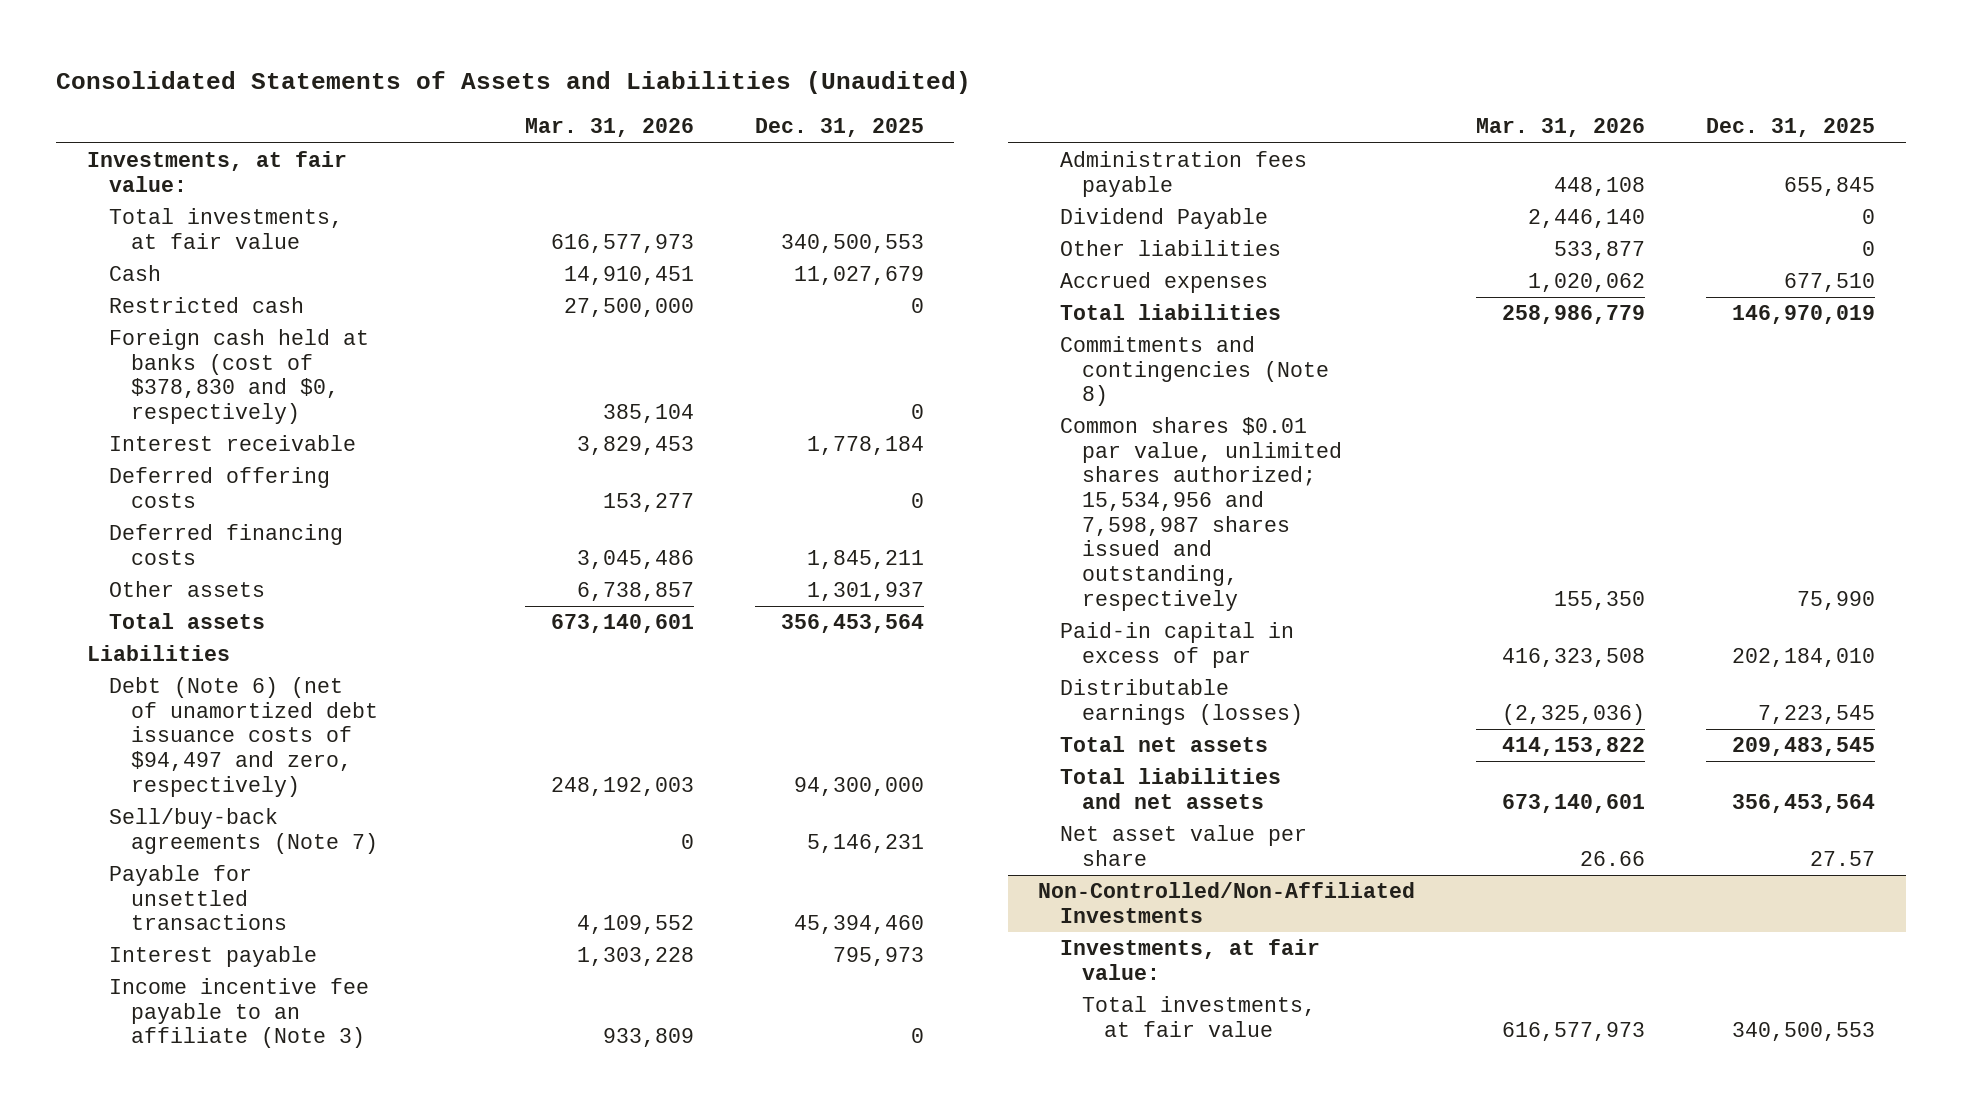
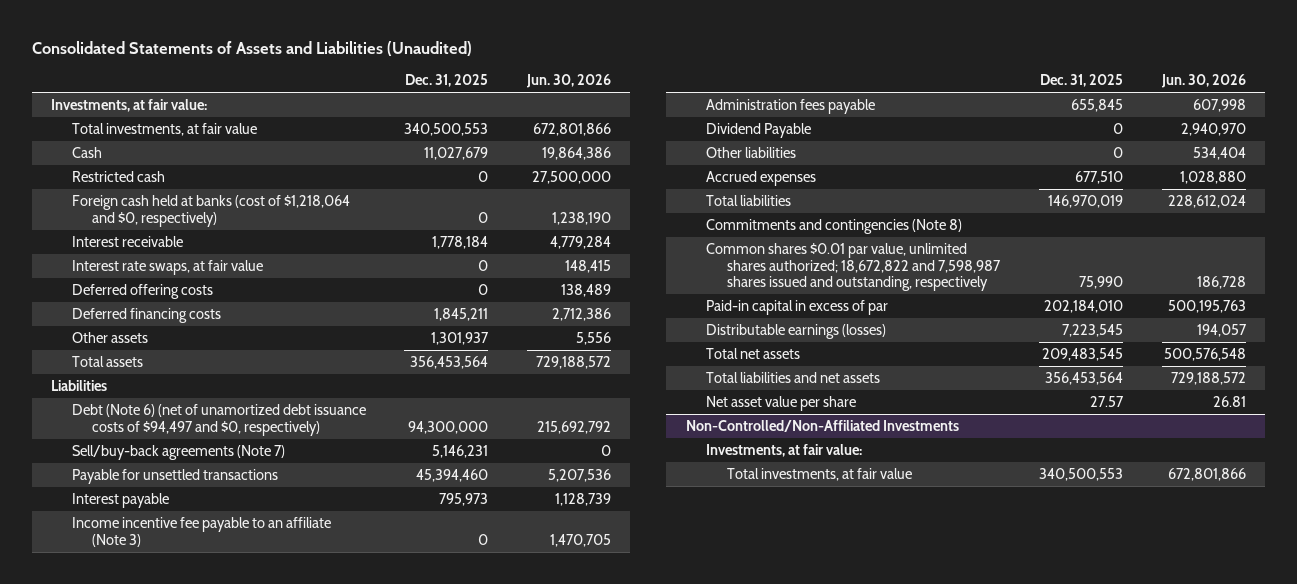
[524,118,694,138] Mar. 31, 2026 -> none
none -> [526,74,612,89] Jun. 30, 2026
[108,329,369,425] Foreign cash held at banks (cost of $378,830 and $0, respectively) -> [71,195,350,227] Foreign cash held at banks (cost of $1,218,064 and $0, respectively)
none -> [71,260,263,276] Interest rate swaps, at fair value
[108,677,378,797] Debt (Note 6) (net of unamortized debt issuance costs of $94,497 and zero, respectively) -> [71,404,366,436] Debt (Note 6) (net of unamortized debt issuance costs of $94,497 and $0, respectively)
[1060,417,1343,611] Common shares $0.01 par value, unlimited shares authorized; 15,534,956 and 7,598,987 shares issued and outstanding, respectively -> [706,243,1002,292] Common shares $0.01 par value, unlimited shares authorized; 18,672,822 and 7,598,987 shares issued and outstanding, respectively

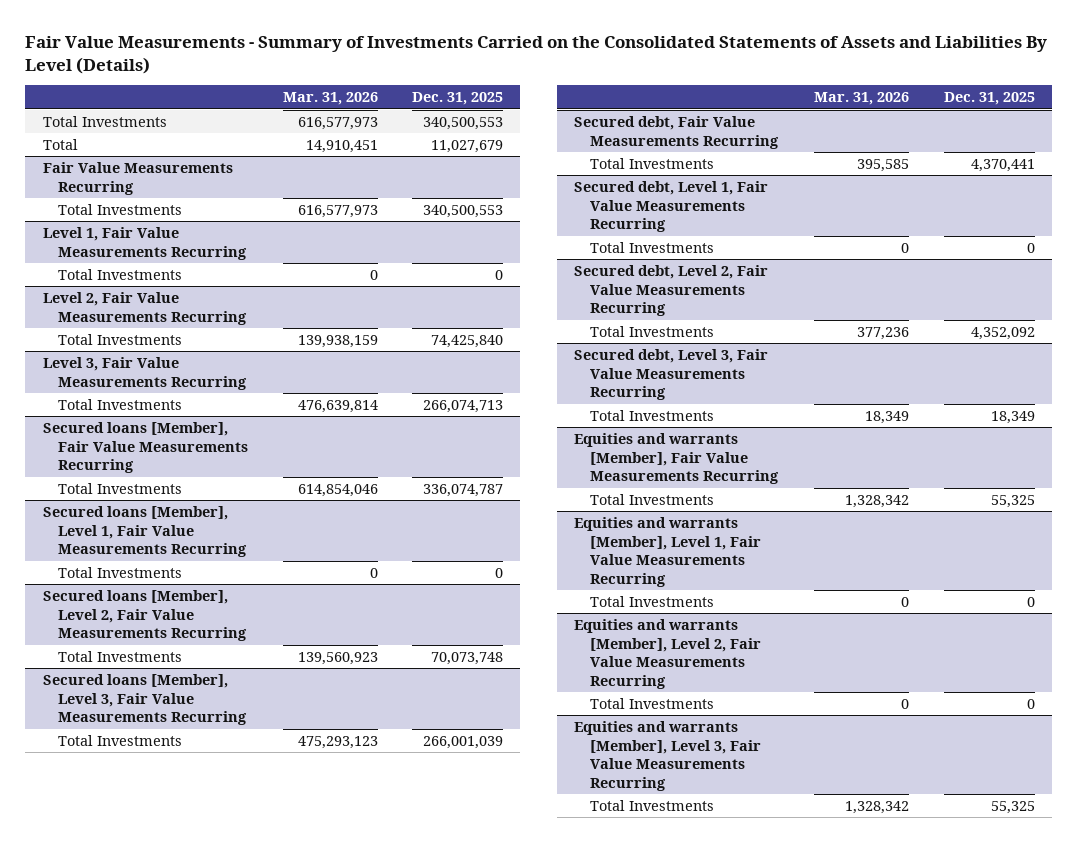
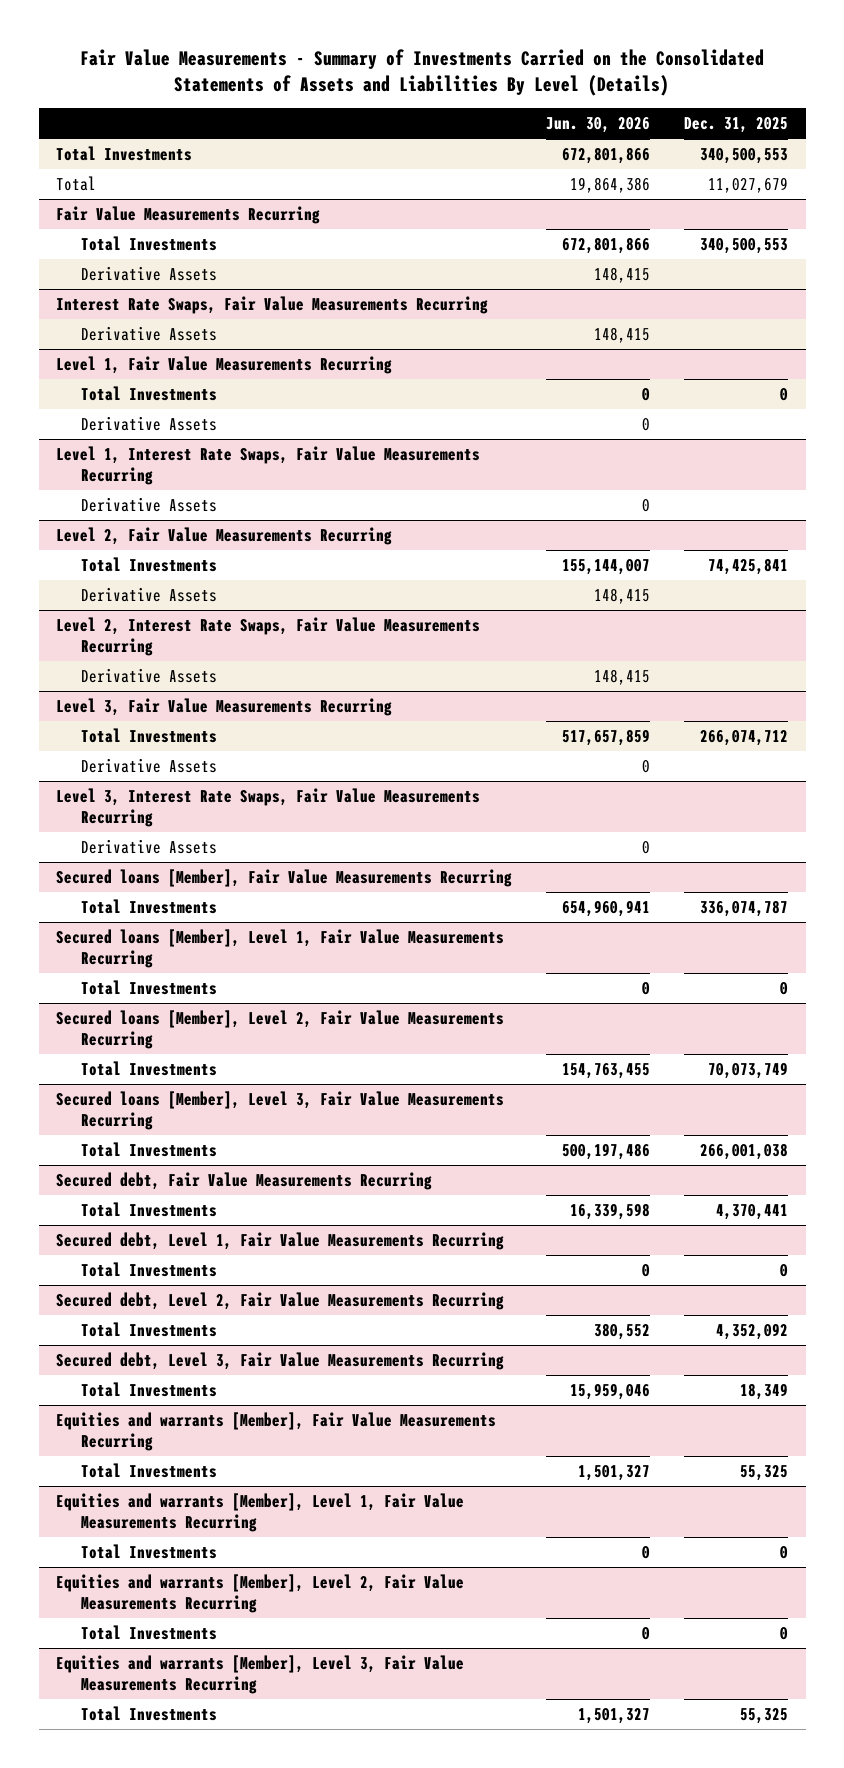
[282,92,378,106] Mar. 31, 2026 -> none
none -> [546,117,651,134] Jun. 30, 2026
none -> [81,265,218,281] Derivative Assets
none -> [55,295,488,314] Interest Rate Swaps, Fair Value Measurements Recurring
none -> [81,325,218,341] Derivative Assets
none -> [81,415,218,431] Derivative Assets
none -> [55,445,480,485] Level 1, Interest Rate Swaps, Fair Value Measurements Recurring
none -> [81,496,218,512] Derivative Assets
[431,334,504,348] 74,425,840 -> [708,557,789,575] 74,425,841
none -> [81,586,218,602] Derivative Assets
none -> [55,616,480,656] Level 2, Interest Rate Swaps, Fair Value Measurements Recurring
none -> [81,667,218,683] Derivative Assets
[423,399,504,413] 266,074,713 -> [700,729,789,746] 266,074,712
none -> [81,757,218,773] Derivative Assets
none -> [55,787,480,827] Level 3, Interest Rate Swaps, Fair Value Measurements Recurring
none -> [81,838,218,854] Derivative Assets
[431,651,504,665] 70,073,748 -> [708,1061,789,1079] 70,073,749
[423,735,504,749] 266,001,039 -> [700,1142,789,1160] 266,001,038

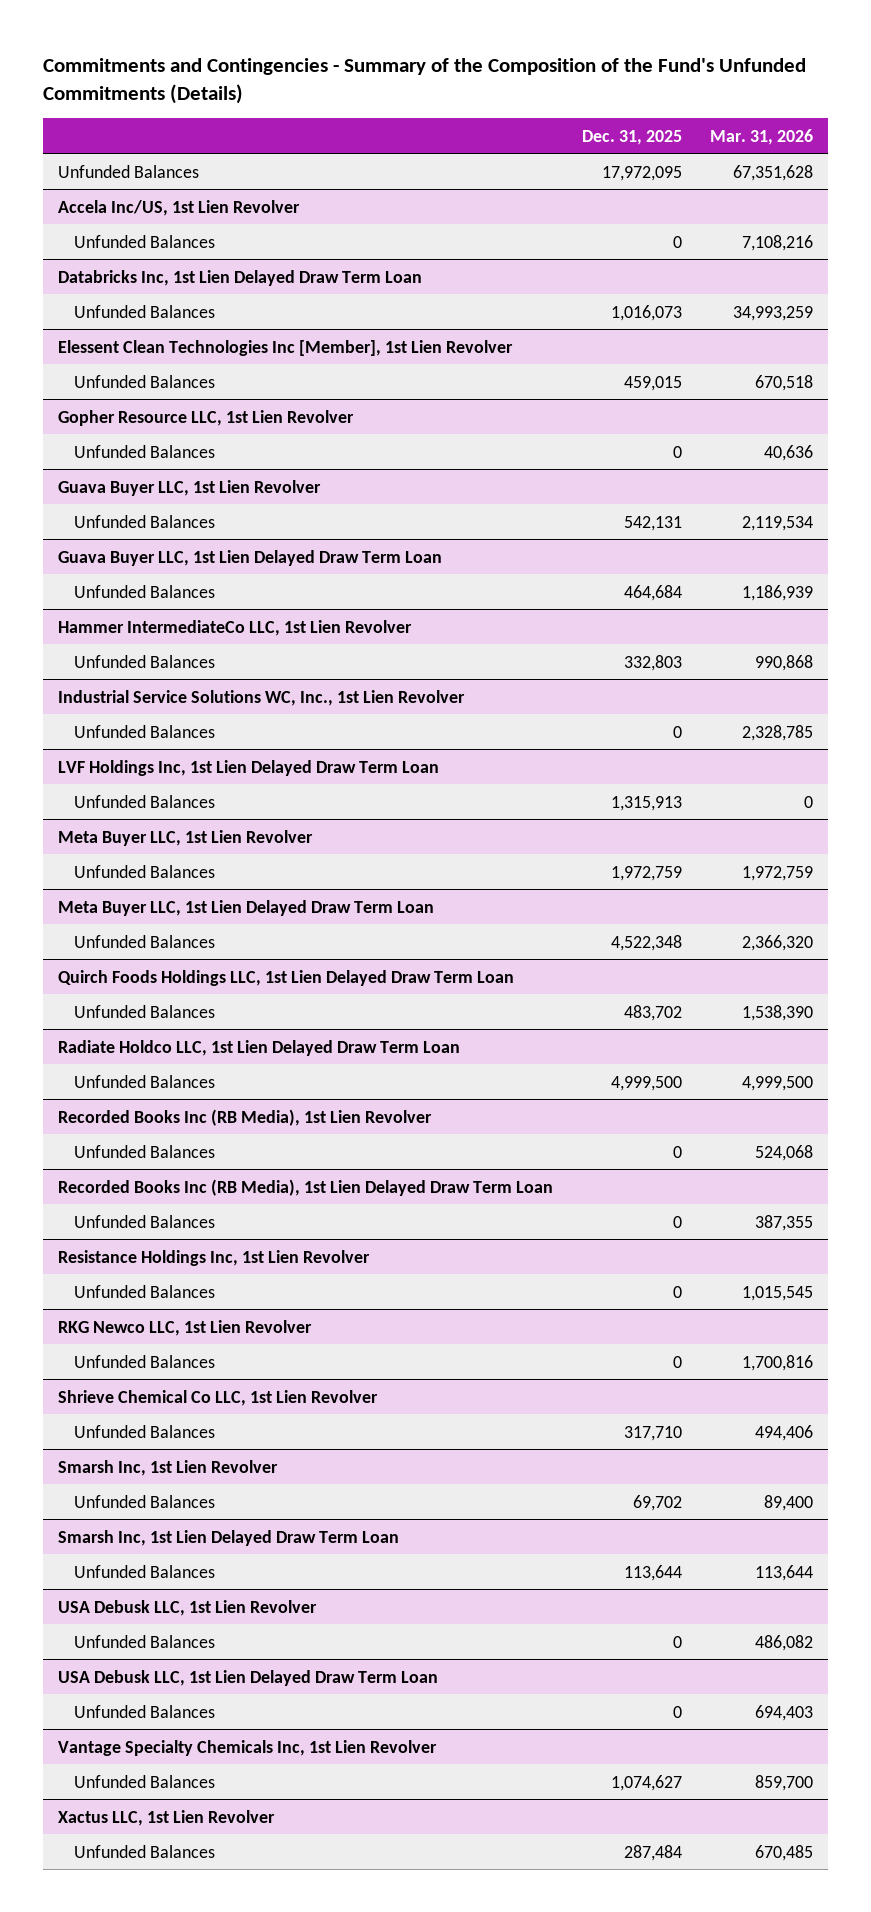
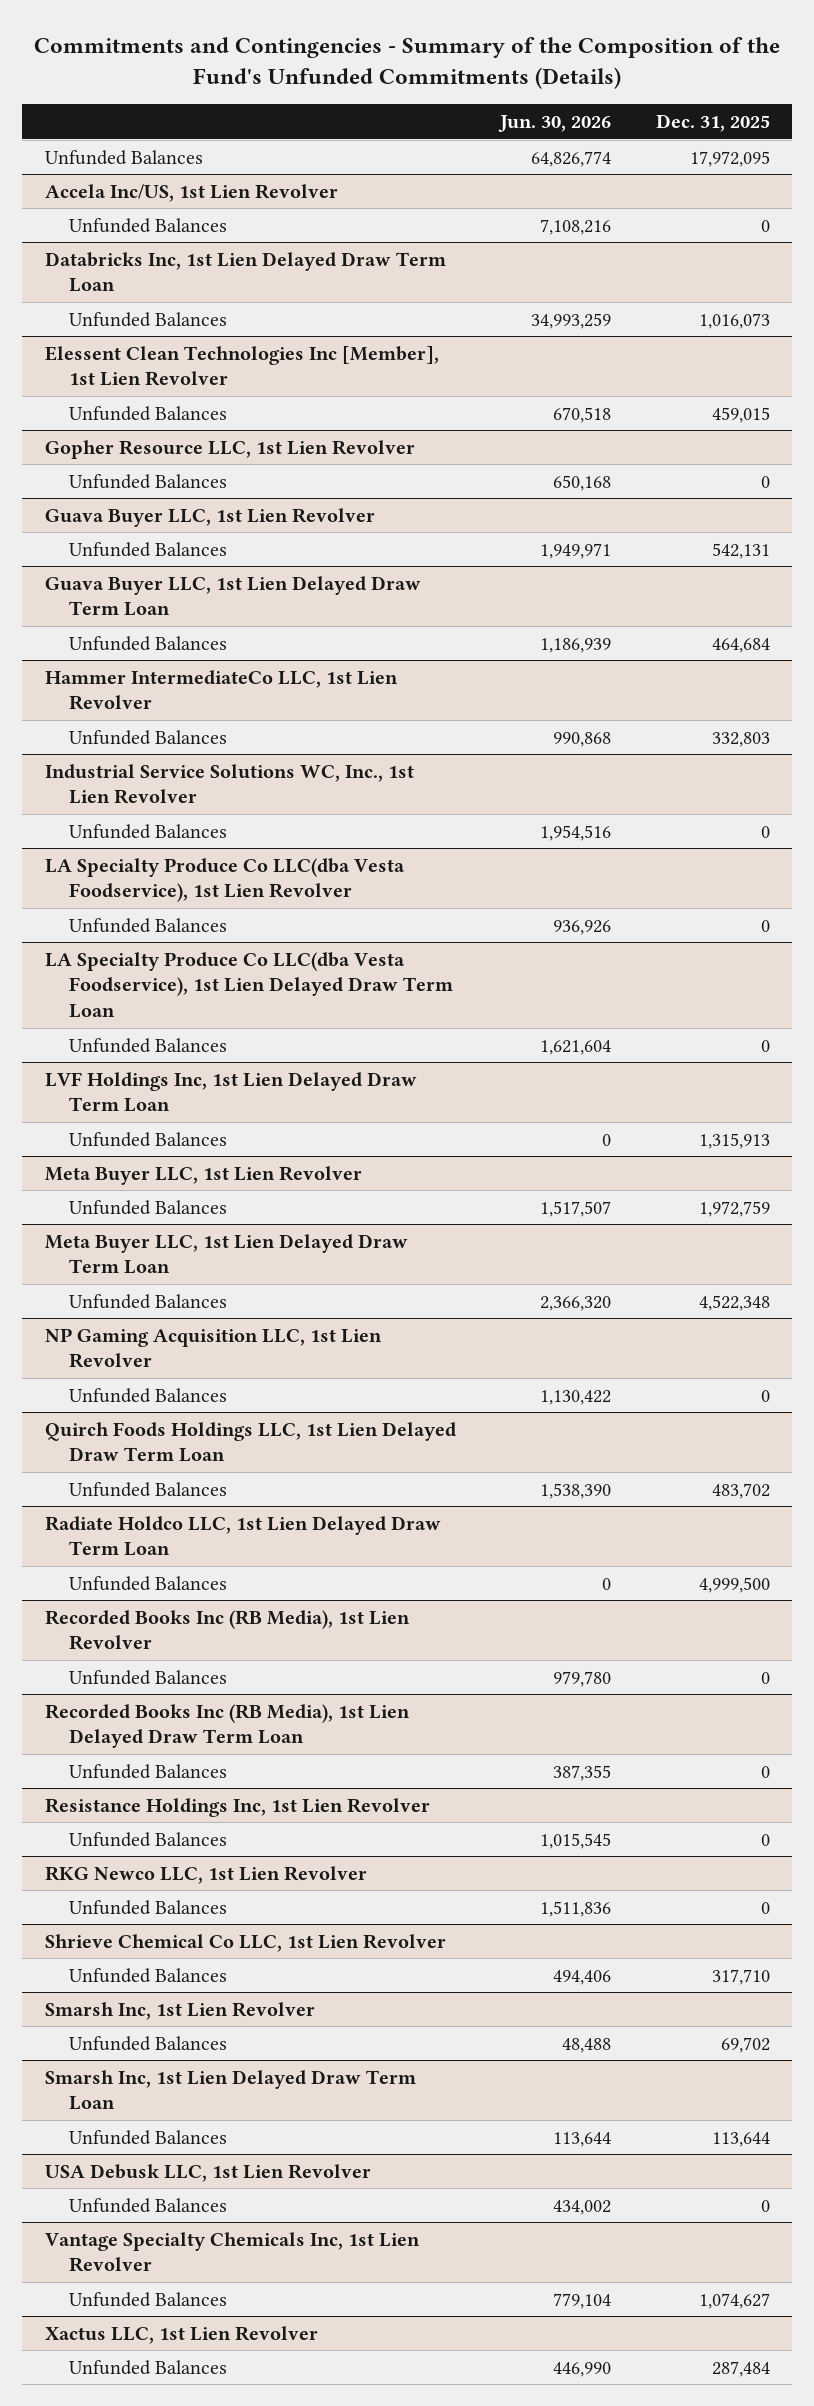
[710,128,814,145] Mar. 31, 2026 -> none
none -> [498,114,612,132] Jun. 30, 2026
none -> [44,857,405,903] LA Specialty Produce Co LLC(dba Vesta Foodservice), 1st Lien Revolver
none -> [69,917,228,933] Unfunded Balances
none -> [44,951,454,1019] LA Specialty Produce Co LLC(dba Vesta Foodservice), 1st Lien Delayed Draw Term Loan
none -> [69,1037,228,1053] Unfunded Balances
none -> [44,1327,382,1369] NP Gaming Acquisition LLC, 1st Lien Revolver
none -> [69,1387,228,1403] Unfunded Balances
[57,1669,438,1686] USA Debusk LLC, 1st Lien Delayed Draw Term Loan -> none
[73,1704,215,1718] Unfunded Balances -> none

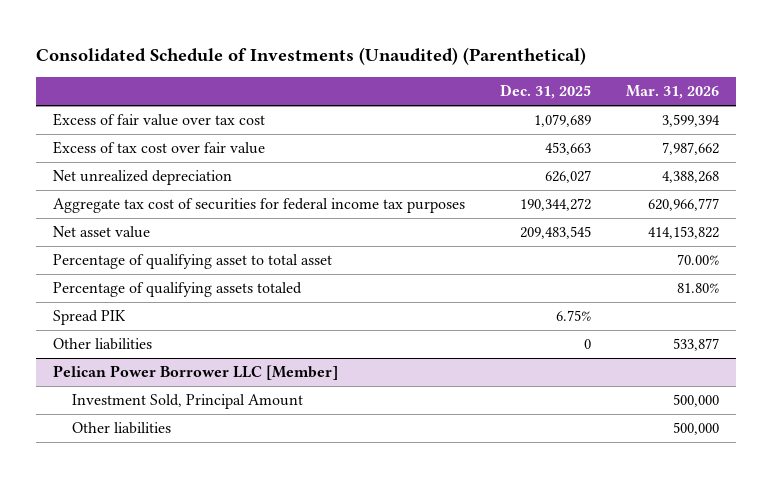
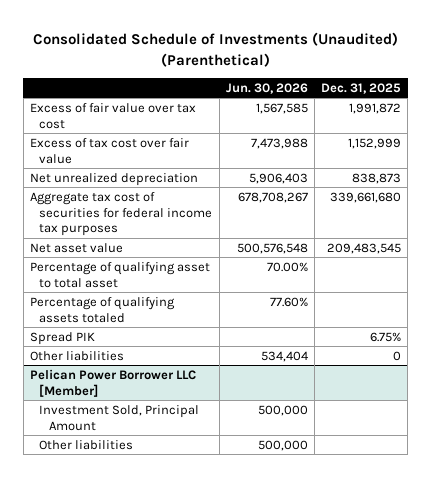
[625,85,719,100] Mar. 31, 2026 -> none
none -> [225,82,308,94] Jun. 30, 2026
[534,114,592,128] 1,079,689 -> [349,102,402,114] 1,991,872
[545,142,592,156] 453,663 -> [348,137,402,149] 1,152,999
[545,170,592,184] 626,027 -> [352,172,402,184] 838,873
[520,198,592,212] 190,344,272 -> [330,191,402,203] 339,661,680

